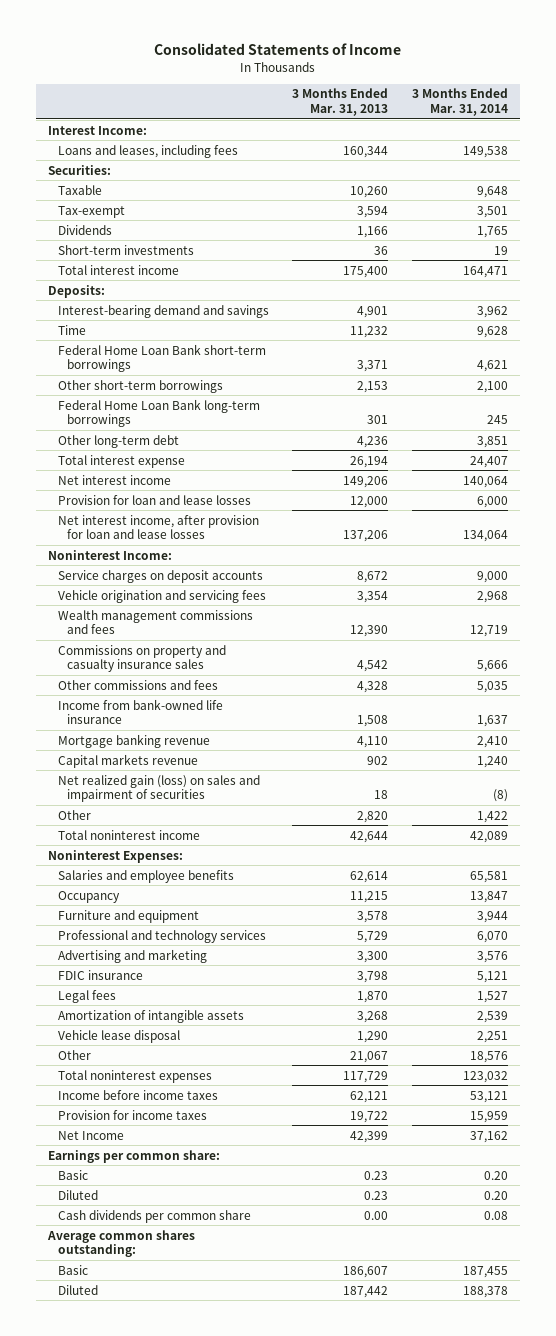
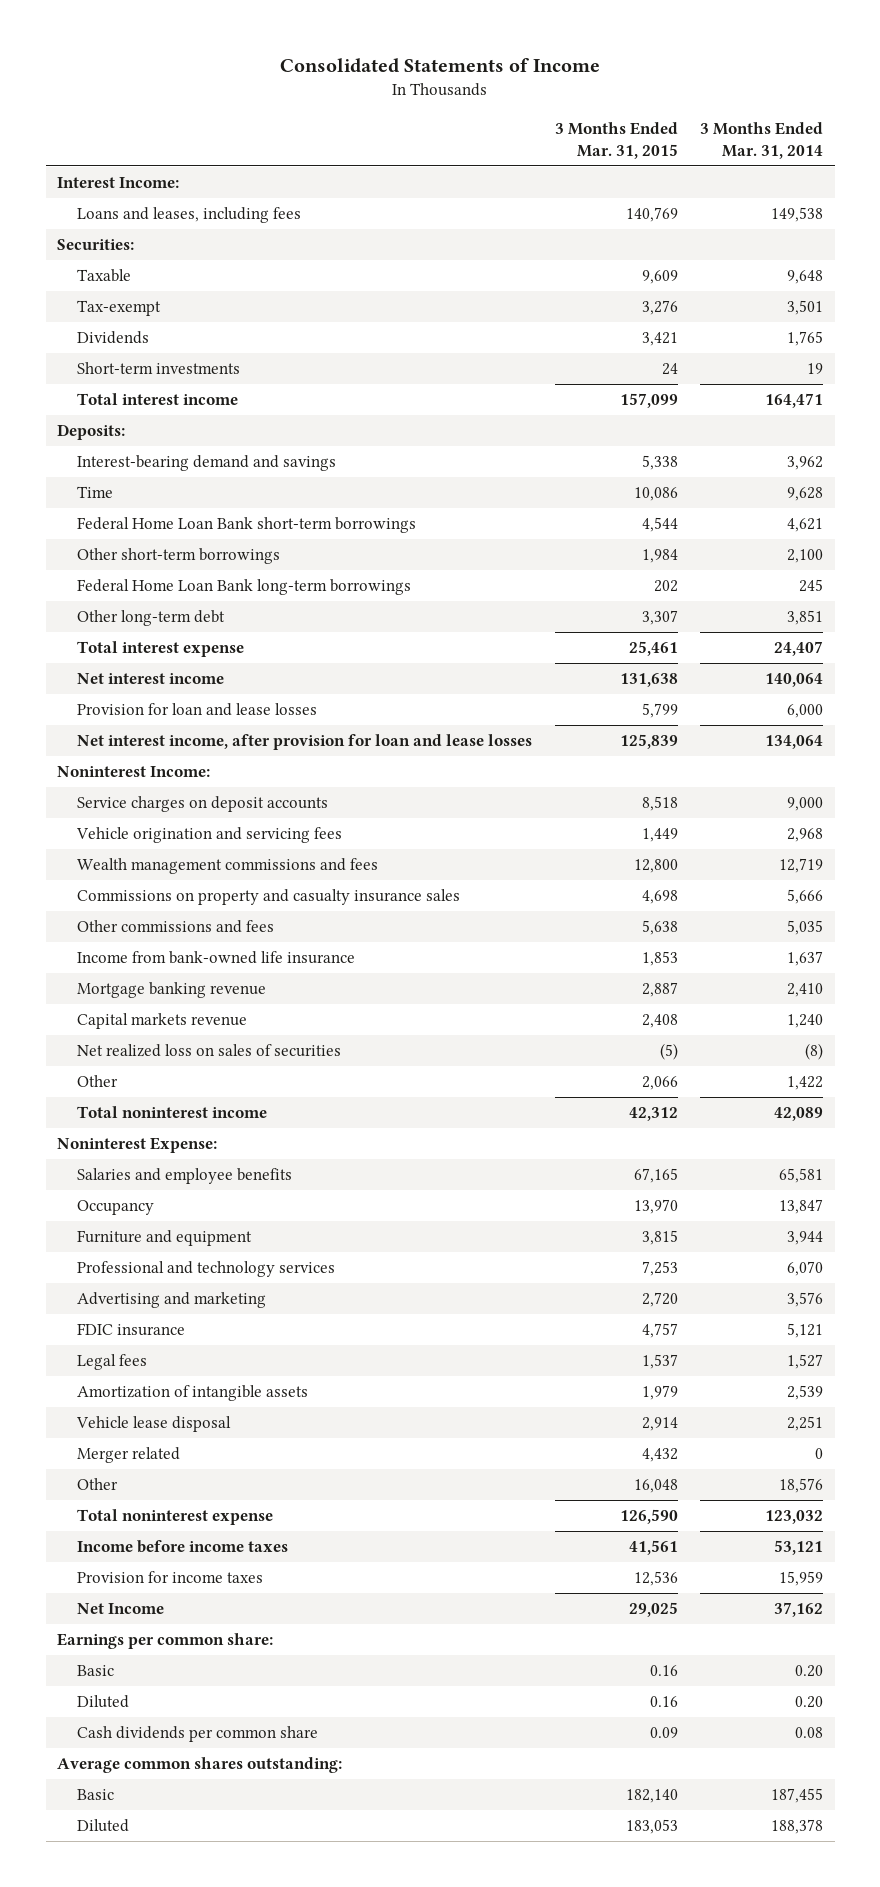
[292,88,389,116] 3 Months Ended Mar. 31, 2013 -> none
none -> [554,121,678,159] 3 Months Ended Mar. 31, 2015
[57,774,260,803] Net realized gain (loss) on sales and impairment of securities -> [76,1044,341,1058] Net realized loss on sales of securities
[48,849,184,863] Noninterest Expenses: -> [56,1137,217,1154] Noninterest Expense:
none -> [76,1447,180,1464] Merger related
[57,1069,212,1083] Total noninterest expenses -> [76,1509,273,1526] Total noninterest expense

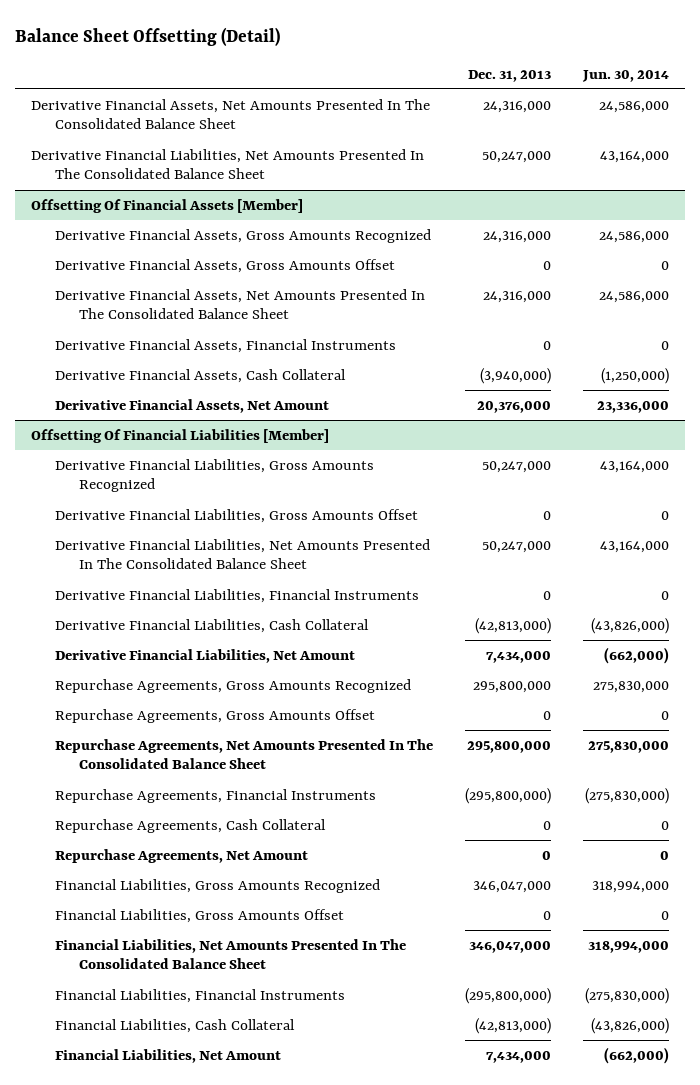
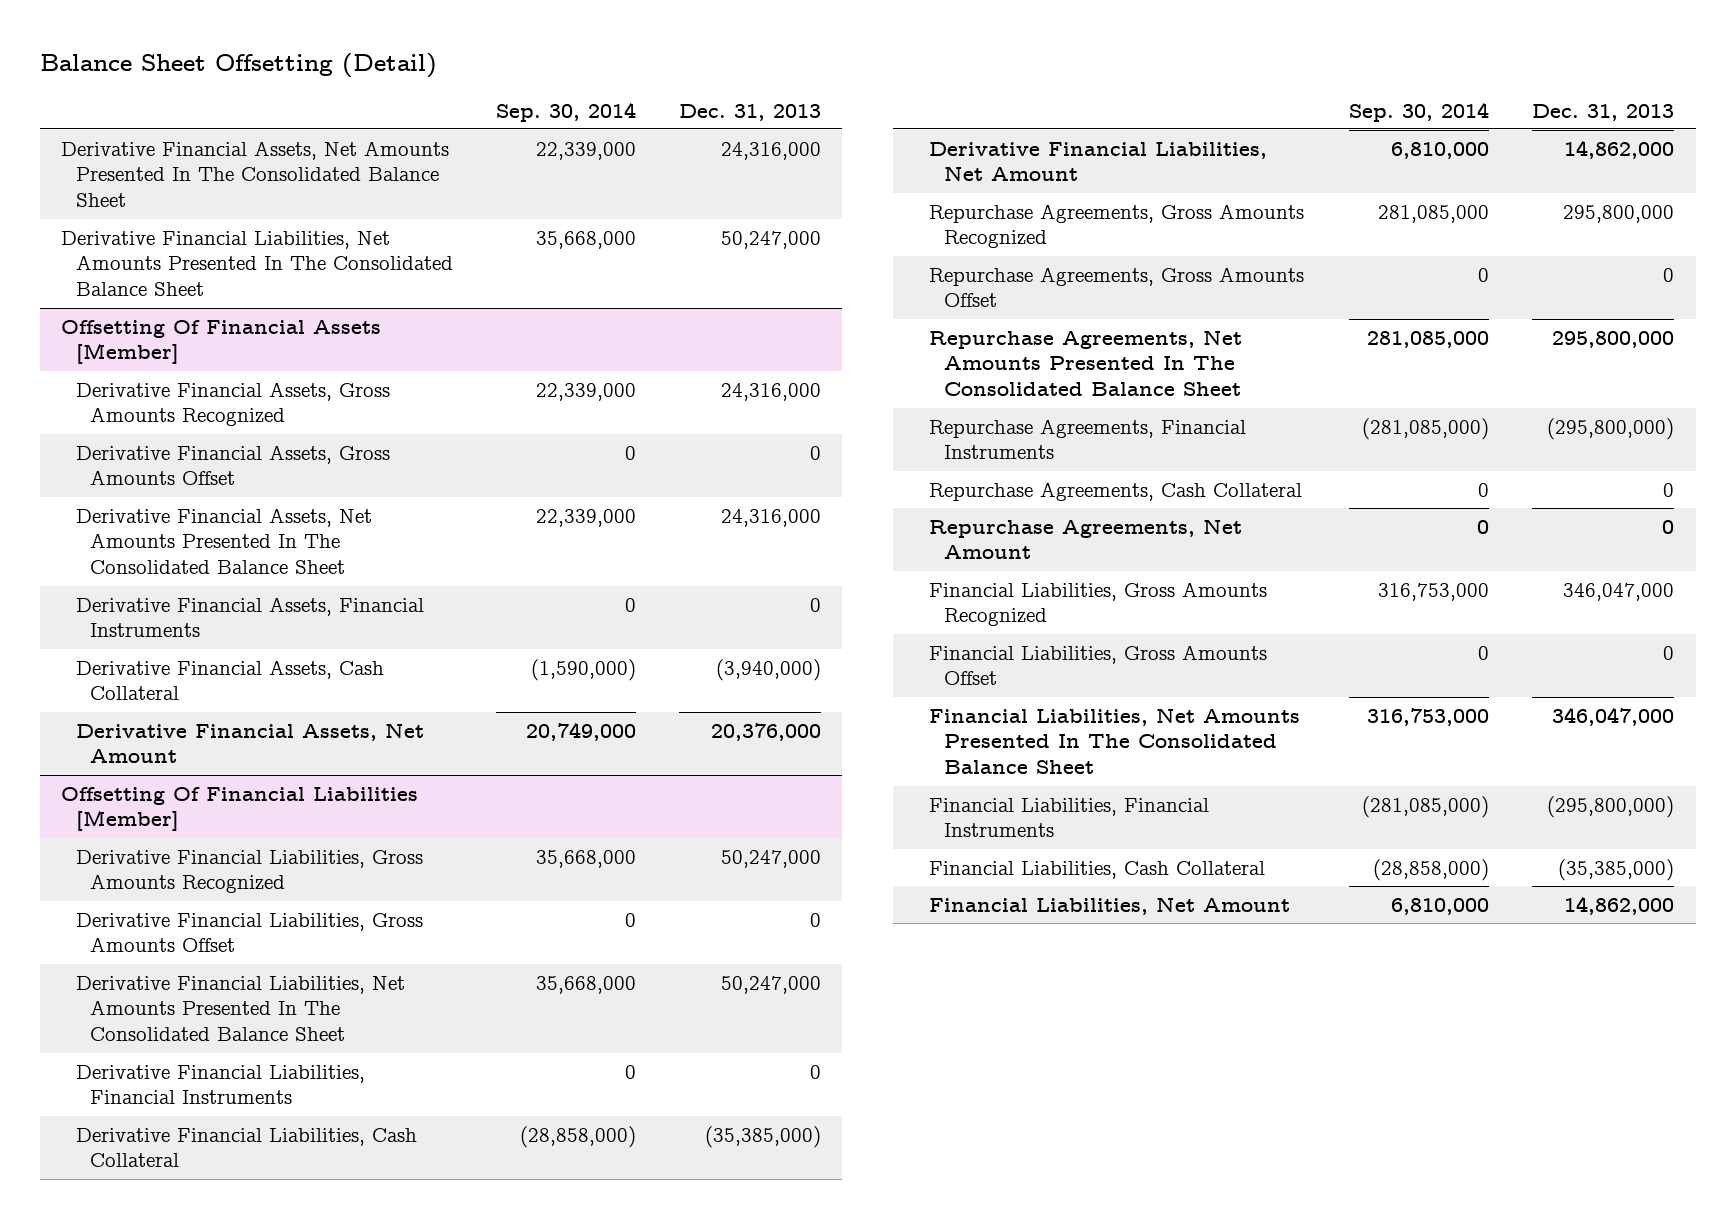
[582,69,670,82] Jun. 30, 2014 -> none
none -> [495,101,636,122] Sep. 30, 2014
[475,617,552,634] (42,813,000) -> [704,1125,821,1148] (35,385,000)
[486,650,552,663] 7,434,000 -> [1564,139,1675,159] 14,862,000
[475,1017,552,1034] (42,813,000) -> [1558,858,1675,881] (35,385,000)
[486,1050,552,1063] 7,434,000 -> [1564,895,1675,915] 14,862,000

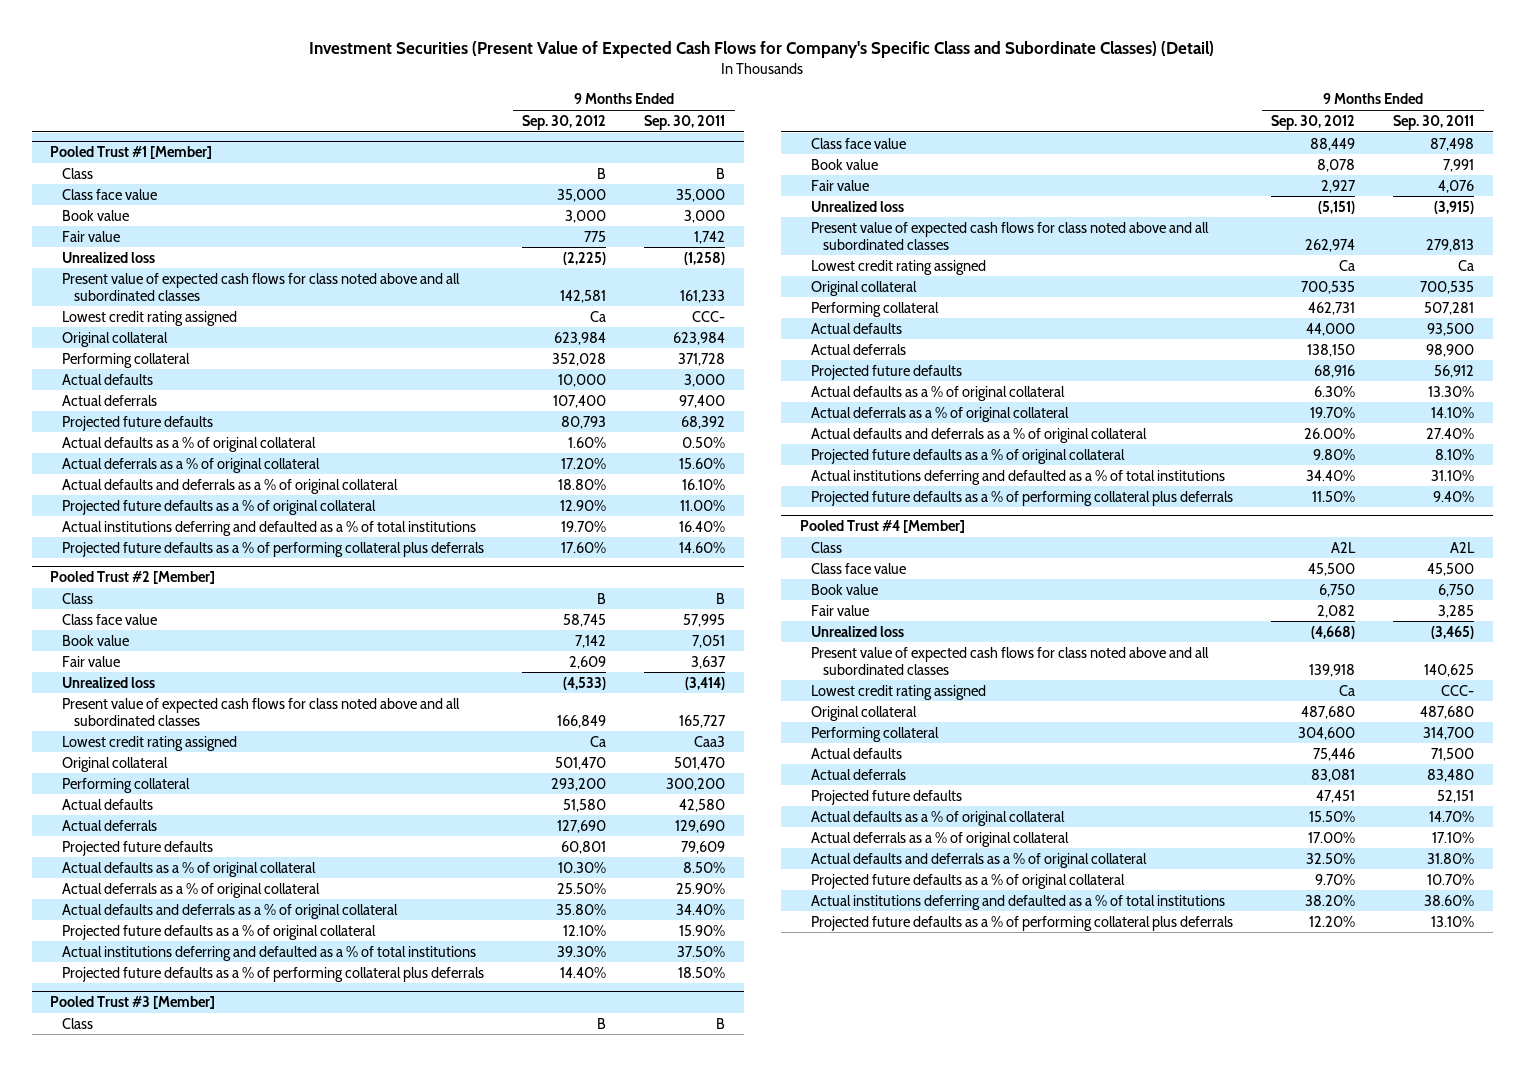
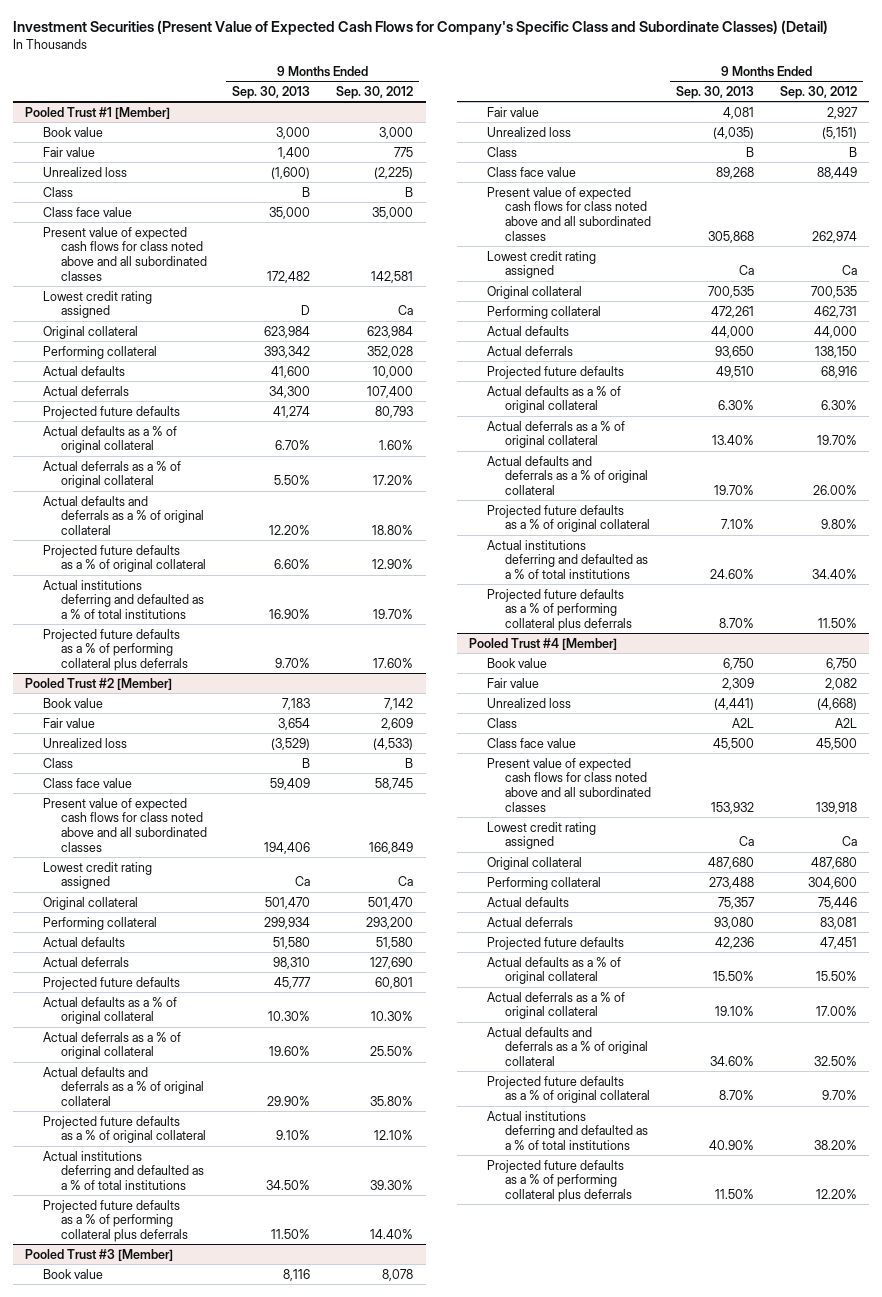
[644,114,726,130] Sep. 30, 2011 -> none
none -> [232,85,311,99] Sep. 30, 2013
[62,167,94,179] Class -> [43,186,74,197] Class
[62,188,158,200] Class face value -> [43,206,133,217] Class face value
[62,592,94,604] Class -> [43,757,74,768] Class
[62,613,158,625] Class face value -> [43,777,133,788] Class face value
[62,1017,94,1029] Class -> [487,146,518,157] Class
[811,137,907,149] Class face value -> [487,166,577,177] Class face value
[811,541,843,553] Class -> [487,717,518,728] Class
[811,562,907,574] Class face value -> [487,737,577,748] Class face value

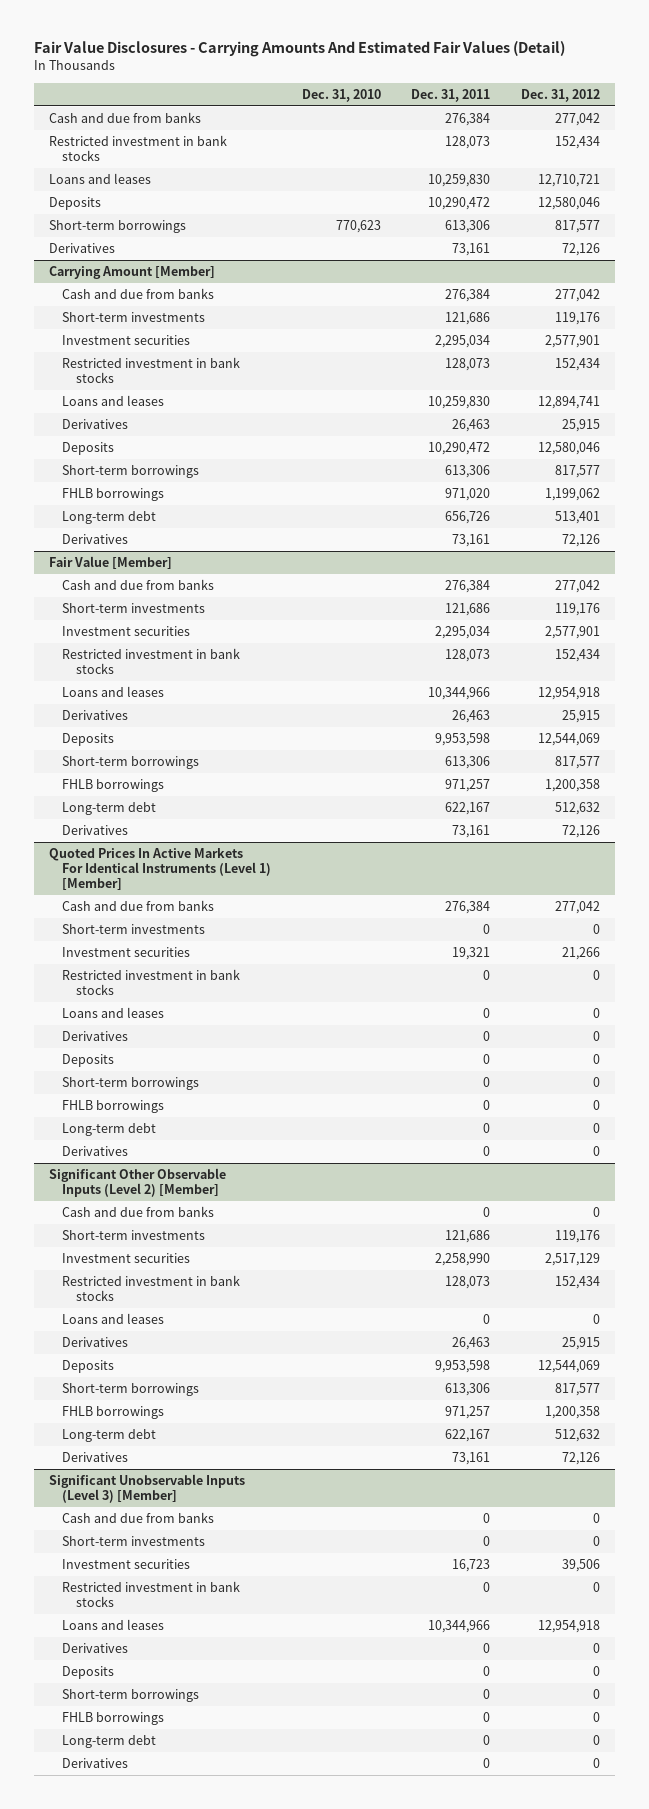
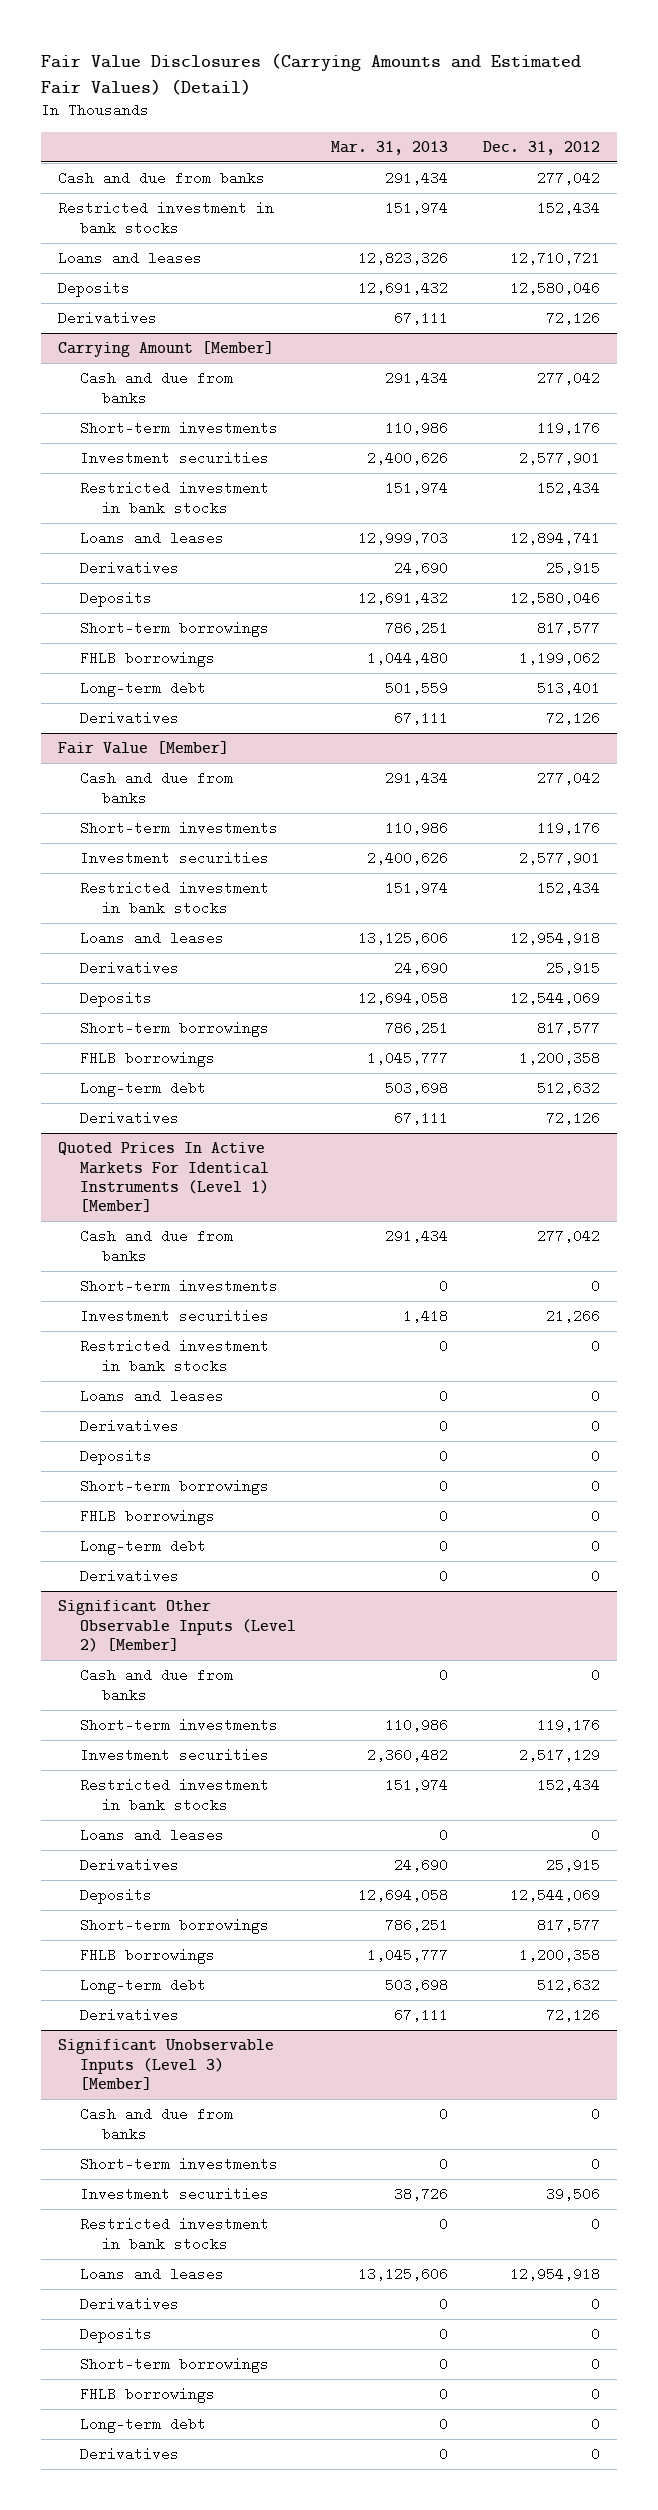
[33,41,565,58] Fair Value Disclosures - Carrying Amounts And Estimated Fair Values (Detail) -> [41,52,582,95] Fair Value Disclosures (Carrying Amounts and Estimated Fair Values) (Detail)
[301,89,381,103] Dec. 31, 2010 -> none
[411,89,491,103] Dec. 31, 2011 -> none
none -> [330,140,448,155] Mar. 31, 2013
[48,220,186,234] Short-term borrowings -> none

